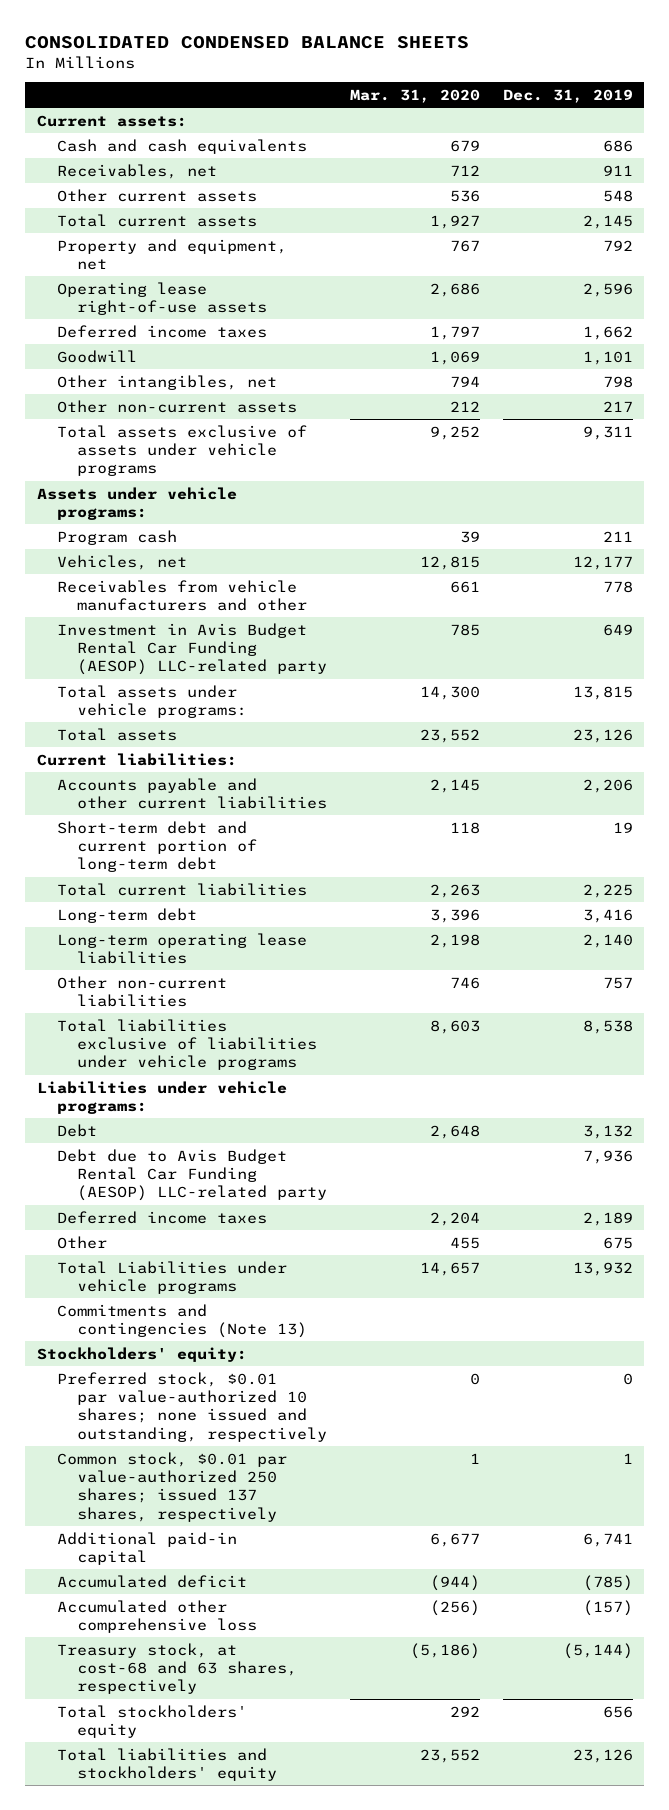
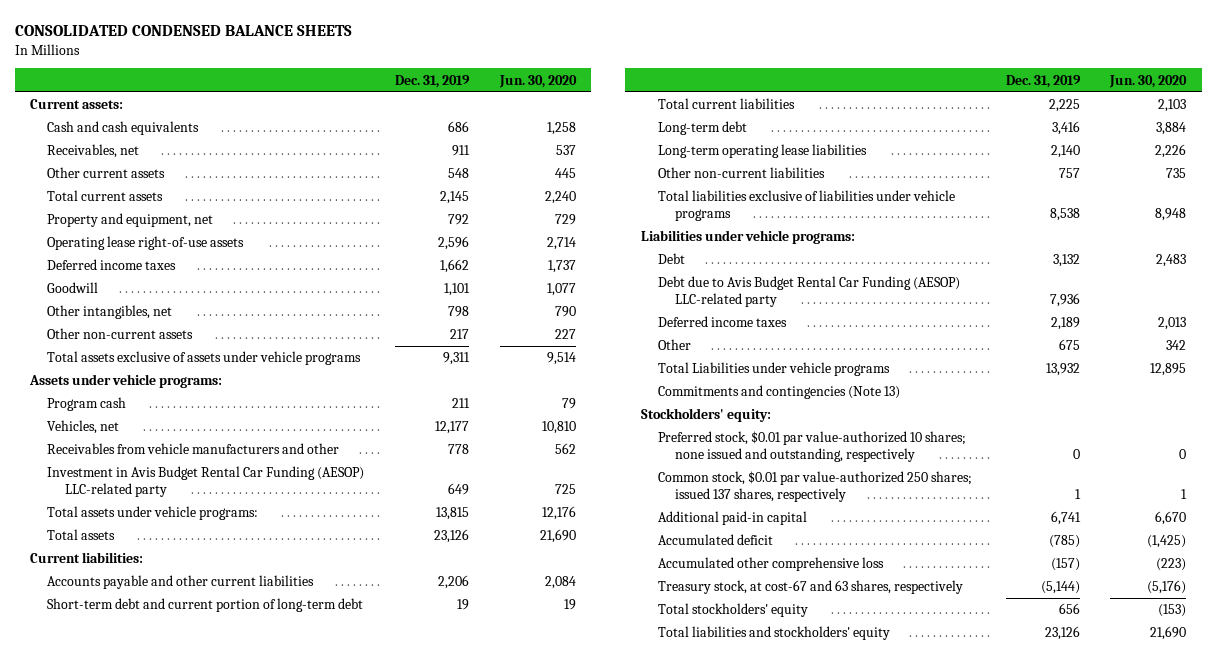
[349,89,480,104] Mar. 31, 2020 -> none
none -> [498,74,577,88] Jun. 30, 2020
[56,1642,297,1695] Treasury stock, at cost-68 and 63 shares, respectively -> [657,580,963,595] Treasury stock, at cost-67 and 63 shares, respectively

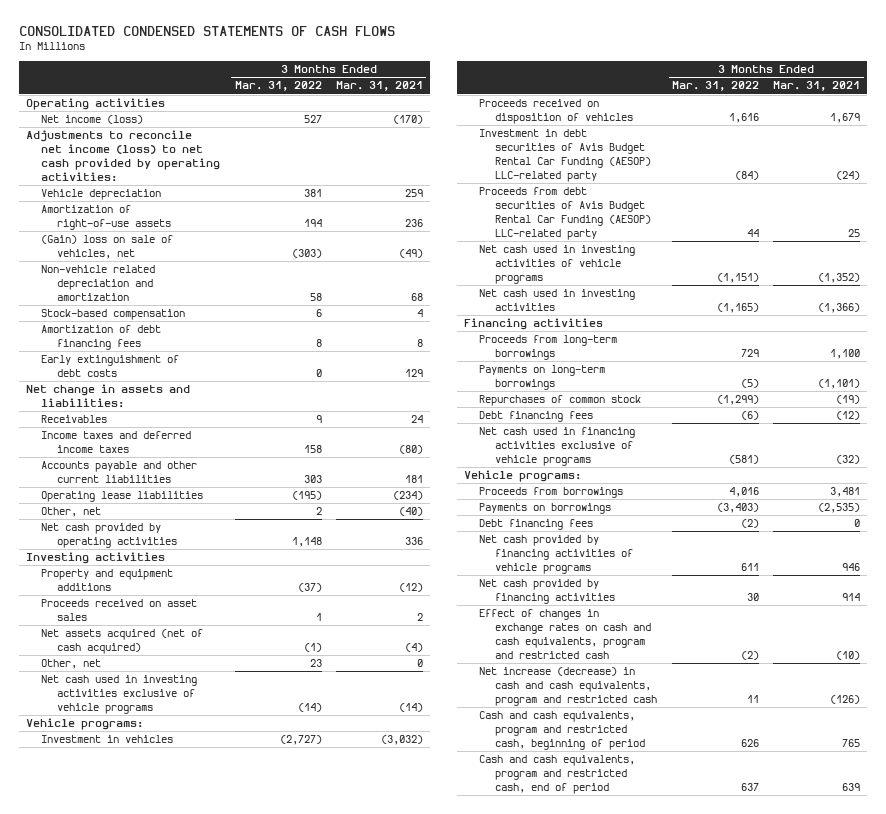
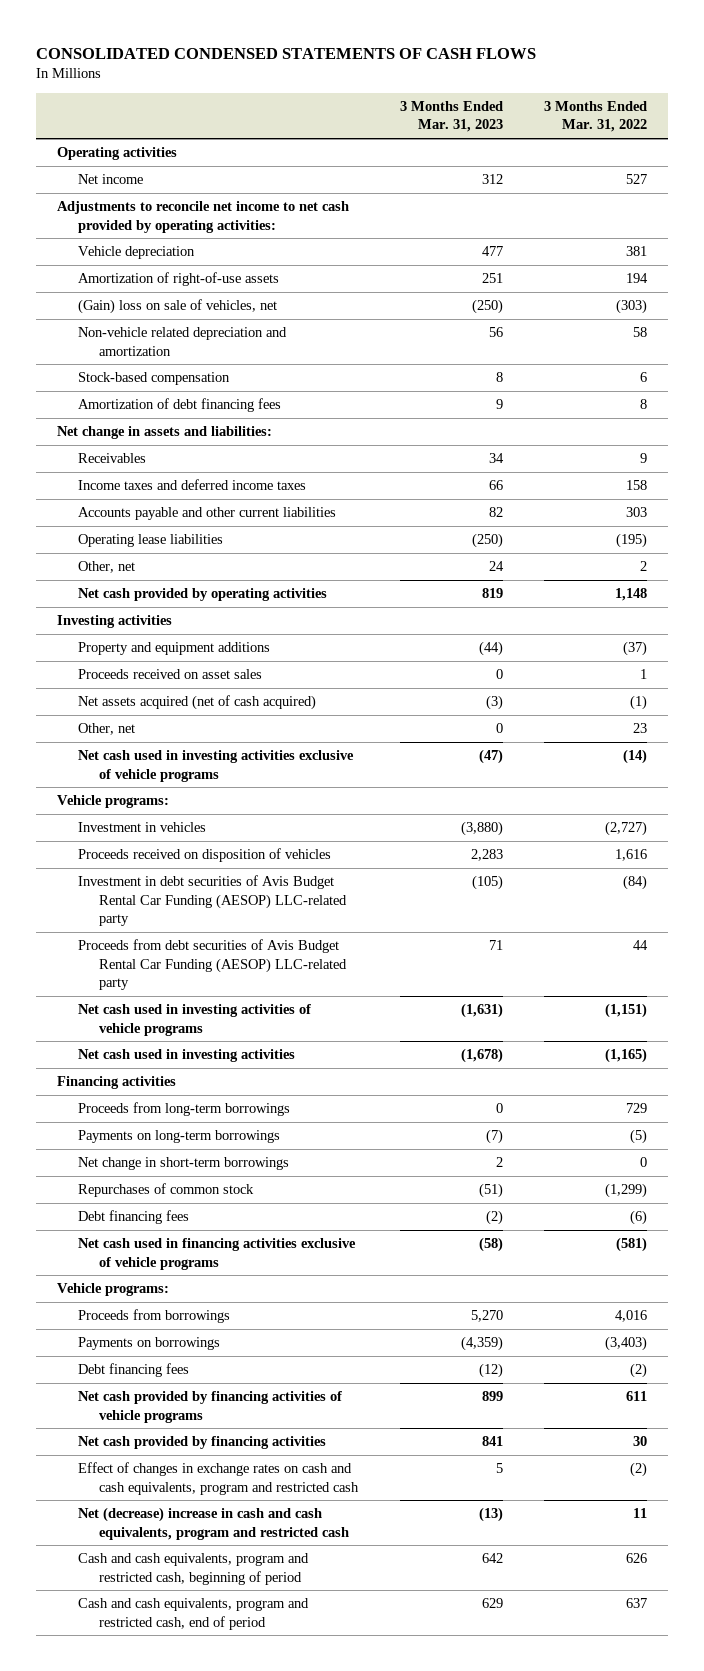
[335,81,423,92] Mar. 31, 2021 -> none
none -> [399,100,503,133] 3 Months Ended Mar. 31, 2023
[41,115,144,125] Net income (loss) -> [78,174,144,185] Net income
[25,130,221,182] Adjustments to reconcile net income (loss) to net cash provided by operating activities: -> [56,201,349,233] Adjustments to reconcile net income to net cash provided by operating activities:
[41,355,180,378] Early extinguishment of debt costs -> none
none -> [78,1157,290,1171] Net change in short-term borrowings
[479,667,657,706] Net increase (decrease) in cash and cash equivalents, program and restricted cash -> [78,1507,350,1540] Net (decrease) increase in cash and cash equivalents, program and restricted cash

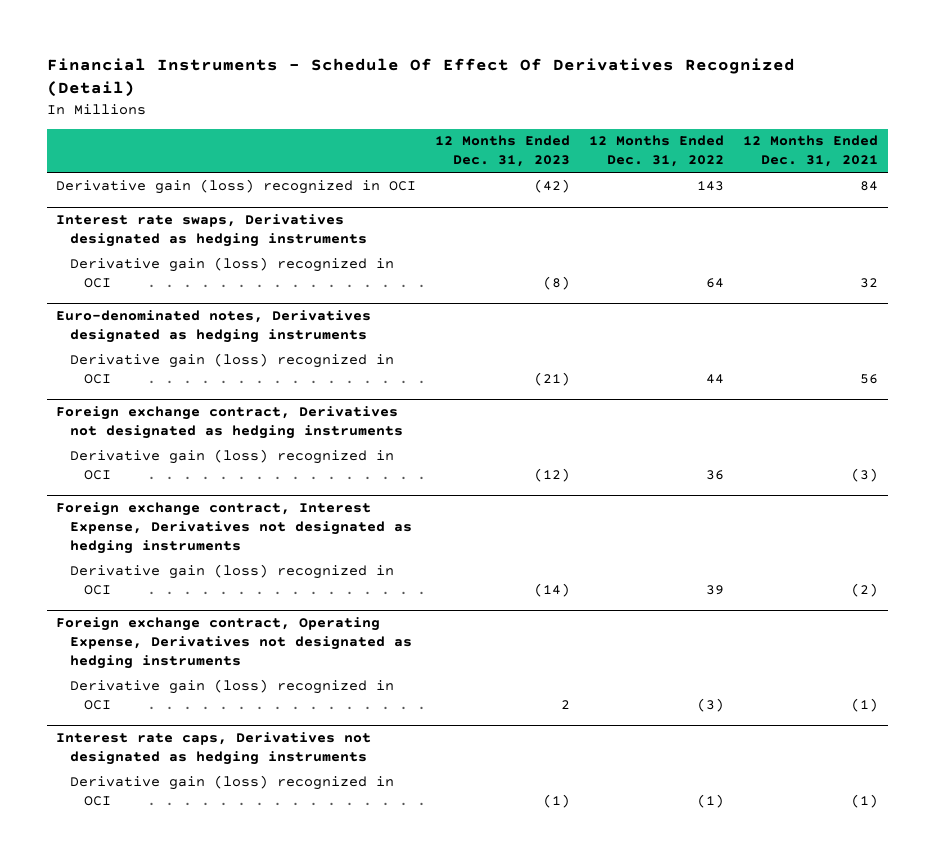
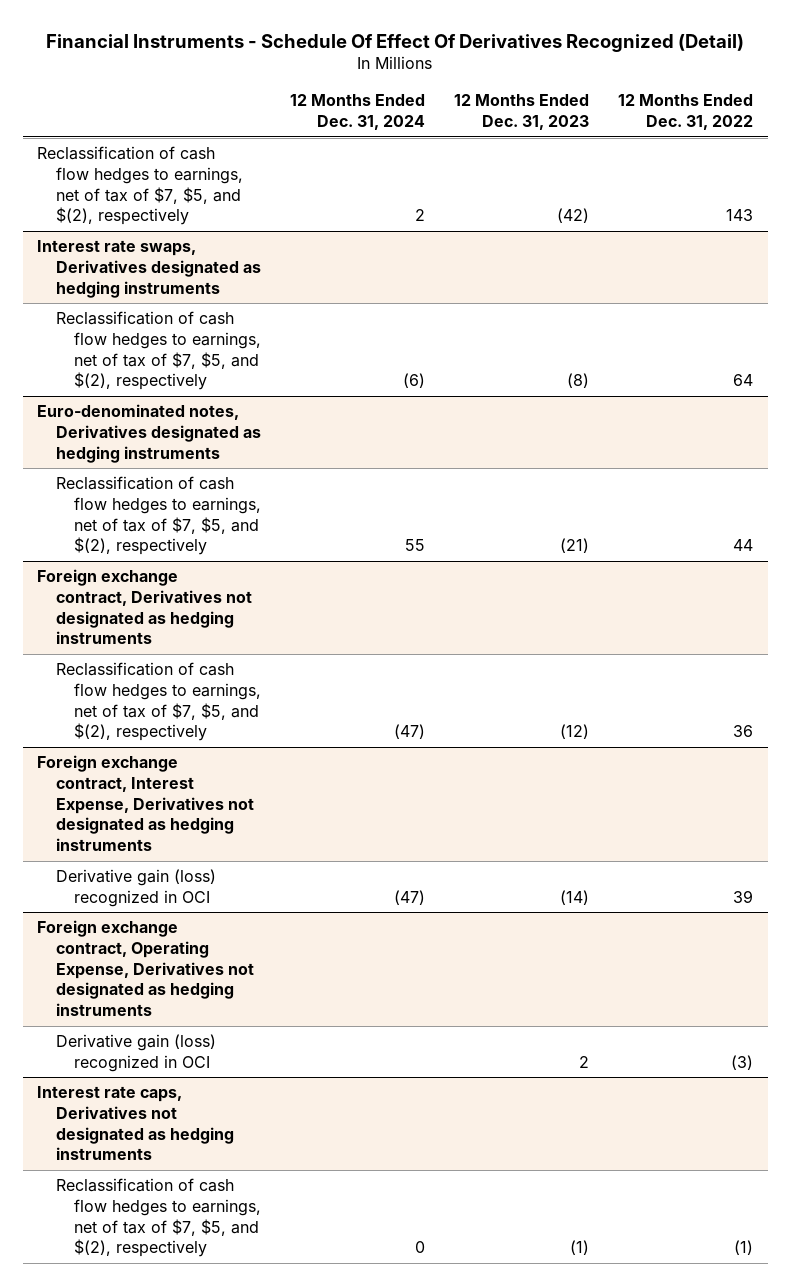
[743,135,879,168] 12 Months Ended Dec. 31, 2021 -> none
none -> [290,94,426,131] 12 Months Ended Dec. 31, 2024
[56,178,417,194] Derivative gain (loss) recognized in OCI -> [37,146,243,226] Reclassification of cash flow hedges to earnings, net of tax of $7, $5, and $(2), respectively
[70,256,395,288] Derivative gain (loss) recognized in OCI -> [55,311,262,391] Reclassification of cash flow hedges to earnings, net of tax of $7, $5, and $(2), respectively
[70,352,395,384] Derivative gain (loss) recognized in OCI -> [55,476,262,556] Reclassification of cash flow hedges to earnings, net of tax of $7, $5, and $(2), respectively
[70,448,395,480] Derivative gain (loss) recognized in OCI -> [55,662,262,742] Reclassification of cash flow hedges to earnings, net of tax of $7, $5, and $(2), respectively
[70,774,395,806] Derivative gain (loss) recognized in OCI -> none
none -> [55,1178,262,1258] Reclassification of cash flow hedges to earnings, net of tax of $7, $5, and $(2), respectively

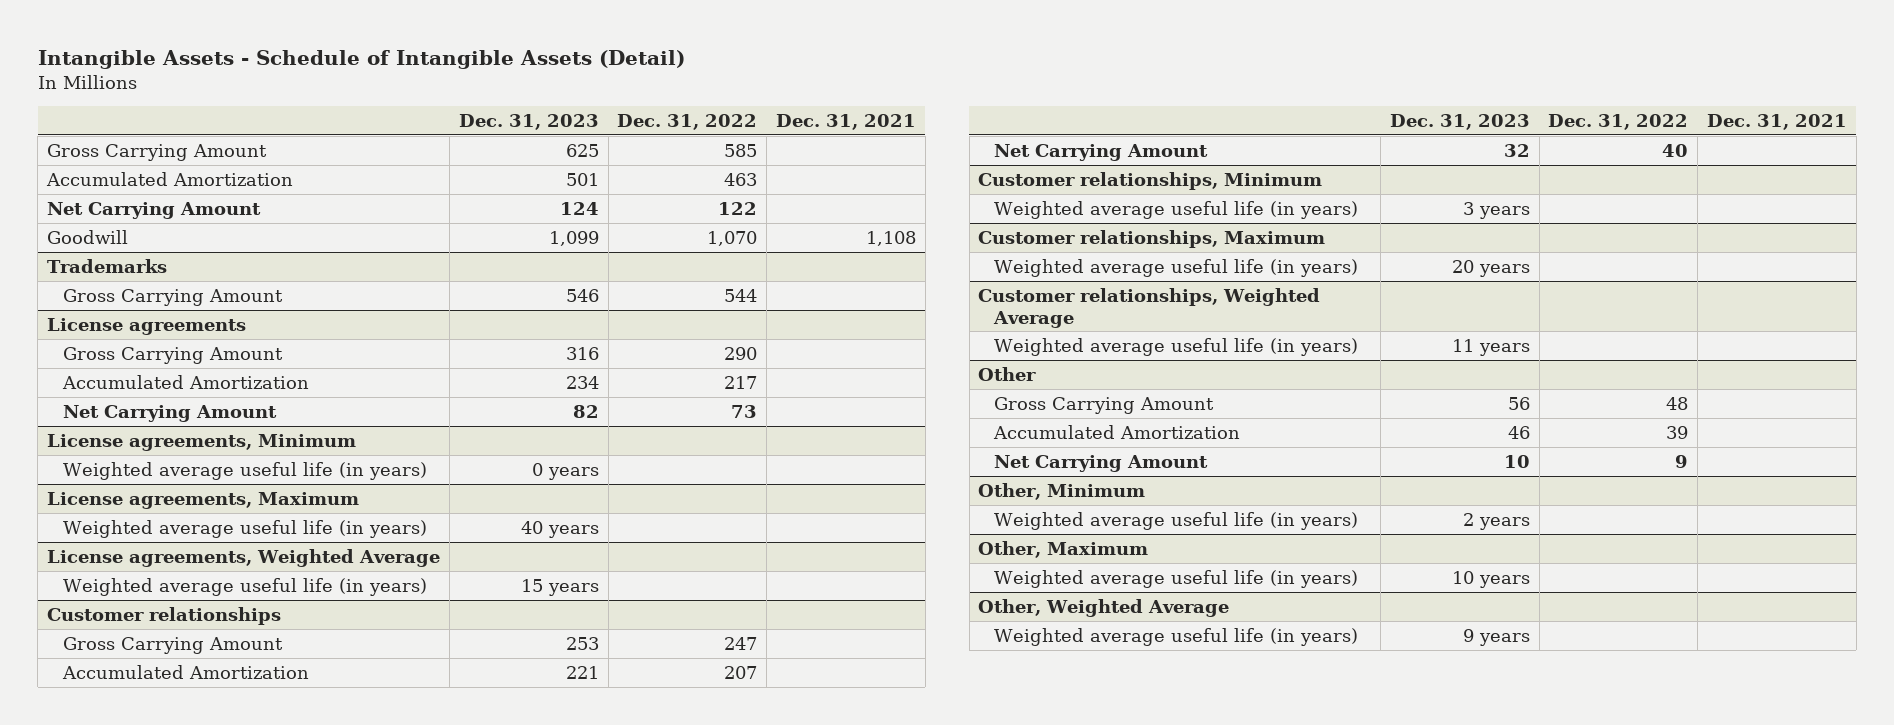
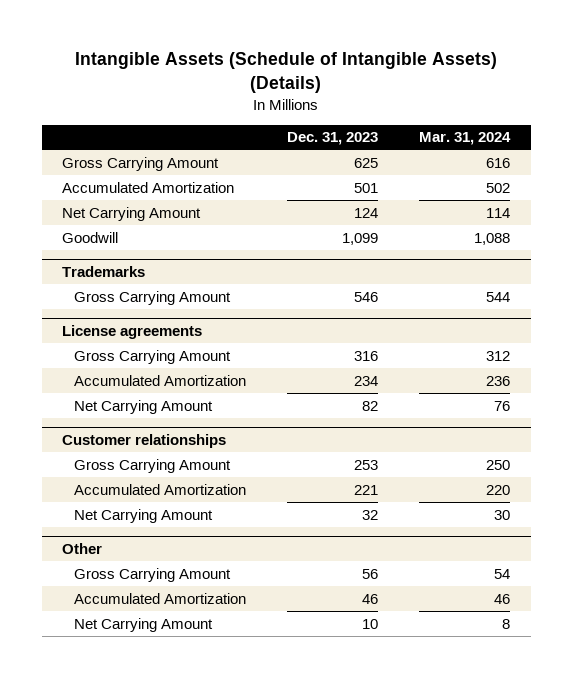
[37,50,685,70] Intangible Assets - Schedule of Intangible Assets (Detail) -> [75,52,498,94] Intangible Assets (Schedule of Intangible Assets) (Details)
[617,114,758,131] Dec. 31, 2022 -> none
[775,114,916,131] Dec. 31, 2021 -> none
none -> [419,132,512,146] Mar. 31, 2024
[47,433,357,451] License agreements, Minimum -> none
[62,461,427,480] Weighted average useful life (in years) -> none
[47,491,360,509] License agreements, Maximum -> none
[62,519,427,538] Weighted average useful life (in years) -> none
[47,548,441,567] License agreements, Weighted Average -> none
[62,577,427,596] Weighted average useful life (in years) -> none
[978,171,1323,190] Customer relationships, Minimum -> none
[993,200,1358,219] Weighted average useful life (in years) -> none
[978,229,1326,248] Customer relationships, Maximum -> none
[993,258,1358,277] Weighted average useful life (in years) -> none
[978,287,1321,328] Customer relationships, Weighted Average -> none
[993,337,1358,356] Weighted average useful life (in years) -> none
[978,482,1146,500] Other, Minimum -> none
[993,511,1358,530] Weighted average useful life (in years) -> none
[978,540,1149,558] Other, Maximum -> none
[993,569,1358,588] Weighted average useful life (in years) -> none
[978,598,1230,617] Other, Weighted Average -> none
[993,627,1358,646] Weighted average useful life (in years) -> none

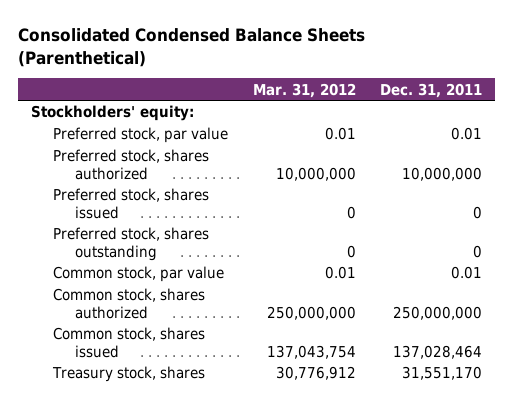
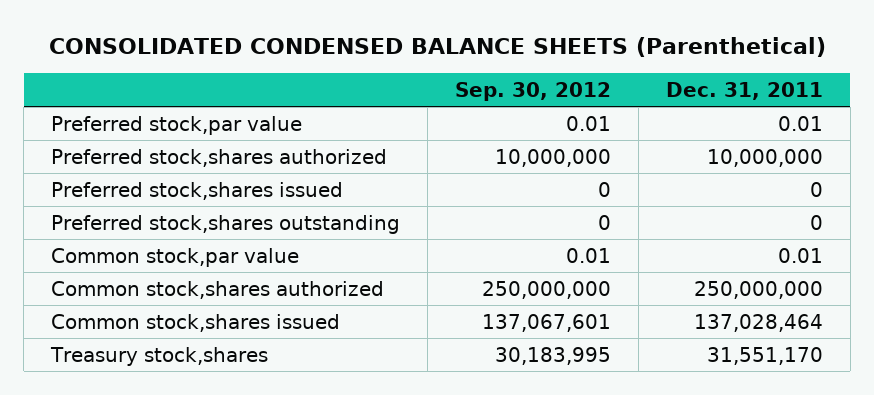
[18,27,366,67] Consolidated Condensed Balance Sheets (Parenthetical) -> [49,36,827,57] CONSOLIDATED CONDENSED BALANCE SHEETS (Parenthetical)
[252,82,356,98] Mar. 31, 2012 -> none
none -> [455,81,612,101] Sep. 30, 2012
[30,105,194,122] Stockholders' equity: -> none
[52,127,228,144] Preferred stock, par value -> [51,115,303,135] Preferred stock,par value
[52,149,209,180] Preferred stock, shares authorized -> [51,148,388,167] Preferred stock,shares authorized
[52,188,209,219] Preferred stock, shares issued -> [51,181,344,200] Preferred stock,shares issued
[52,227,209,261] Preferred stock, shares outstanding -> [51,214,401,234] Preferred stock,shares outstanding
[52,266,224,283] Common stock, par value -> [51,247,300,267] Common stock,par value
[52,288,205,319] Common stock, shares authorized -> [51,280,385,299] Common stock,shares authorized
[52,327,205,358] Common stock, shares issued -> [51,313,341,332] Common stock,shares issued
[51,366,205,383] Treasury stock, shares -> [50,346,269,366] Treasury stock,shares

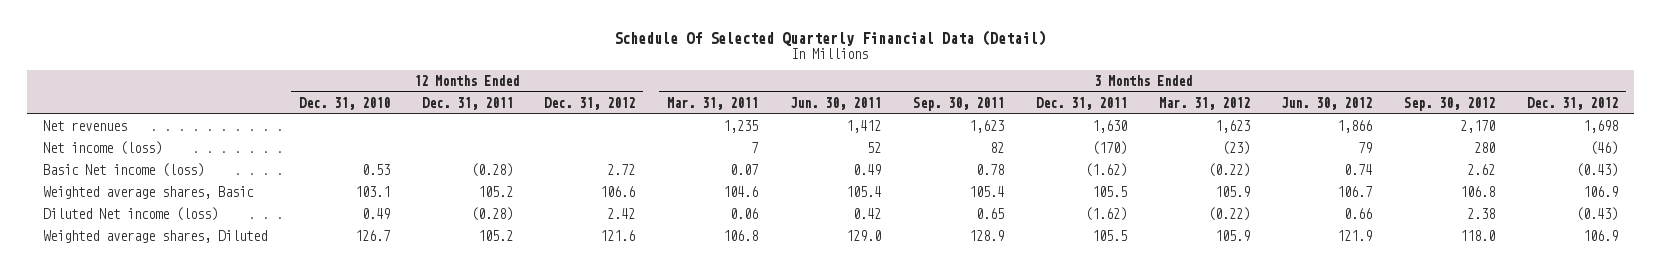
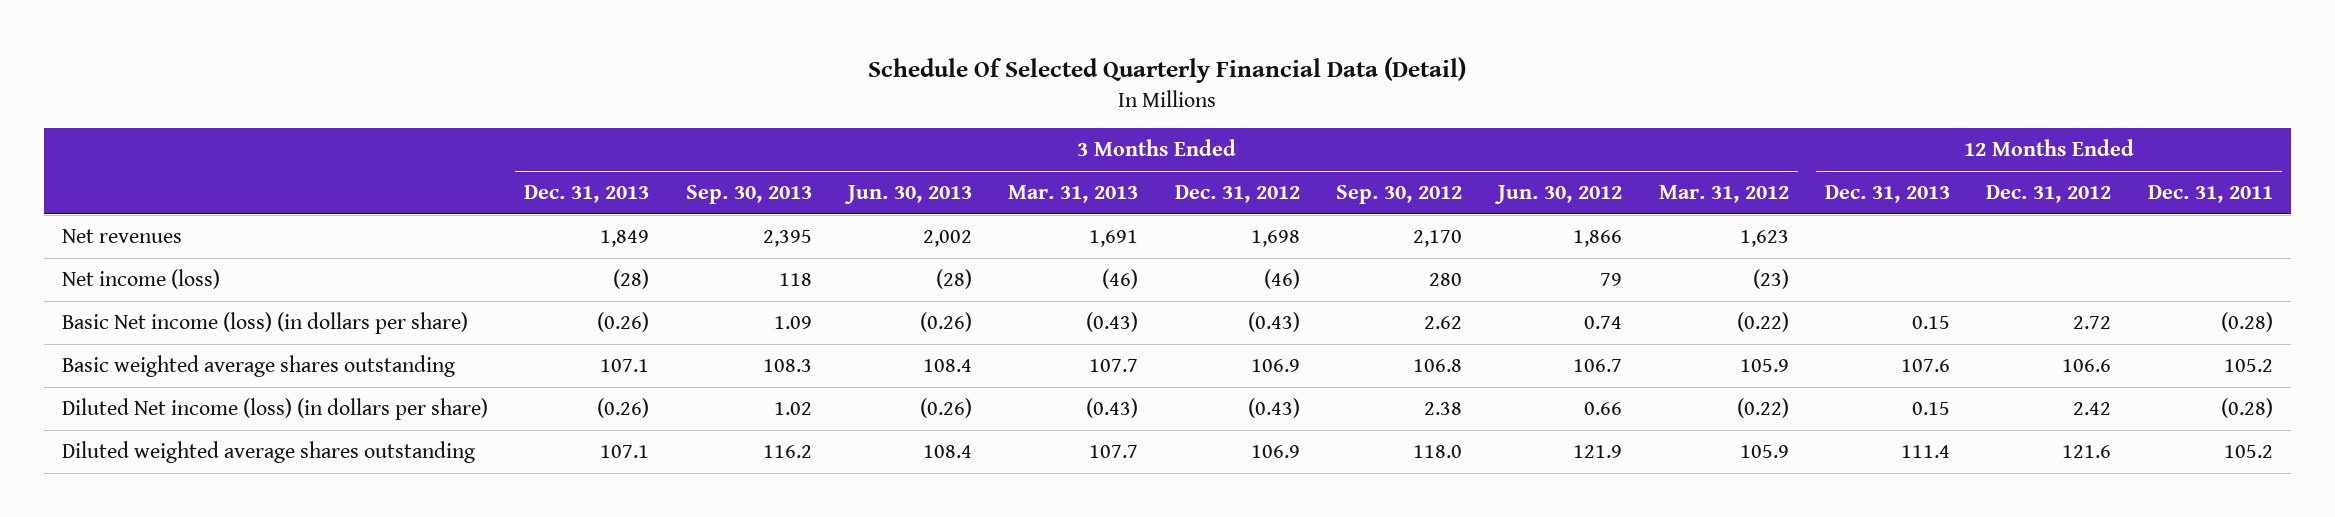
[298,96,390,110] Dec. 31, 2010 -> none
[667,96,759,110] Mar. 31, 2011 -> none
[790,96,882,110] Jun. 30, 2011 -> none
[912,96,1004,111] Sep. 30, 2011 -> none
[1035,96,1127,110] Dec. 31, 2011 -> none
none -> [524,185,650,204] Dec. 31, 2013
none -> [685,185,812,205] Sep. 30, 2013
none -> [844,185,973,205] Jun. 30, 2013
none -> [1008,185,1139,204] Mar. 31, 2013
none -> [1825,185,1951,204] Dec. 31, 2013
[42,162,204,177] Basic Net income (loss) -> [62,312,469,335] Basic Net income (loss) (in dollars per share)
[42,185,254,199] Weighted average shares, Basic -> [62,355,456,378] Basic weighted average shares outstanding
[42,206,218,221] Diluted Net income (loss) -> [62,398,489,421] Diluted Net income (loss) (in dollars per share)
[42,229,267,243] Weighted average shares, Diluted -> [62,441,476,464] Diluted weighted average shares outstanding

